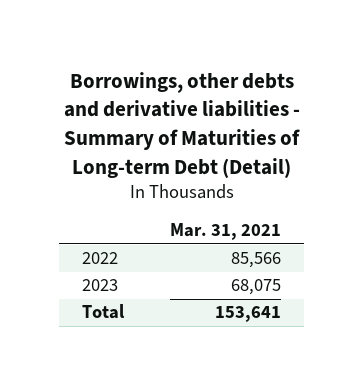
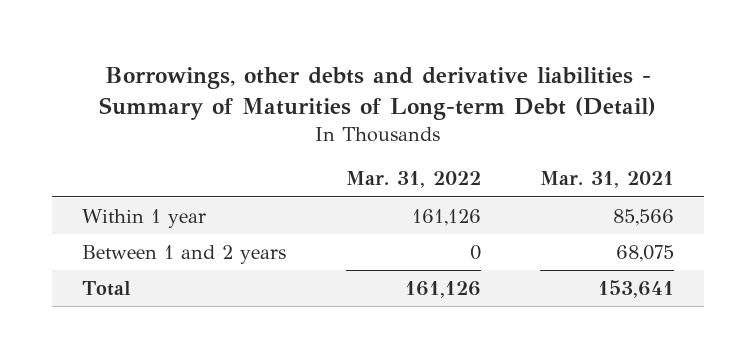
none -> [345,171,481,189] Mar. 31, 2022
[82,252,119,265] 2022 -> [81,208,206,228] Within 1 year
[82,279,119,292] 2023 -> [81,244,286,264] Between 1 and 2 years

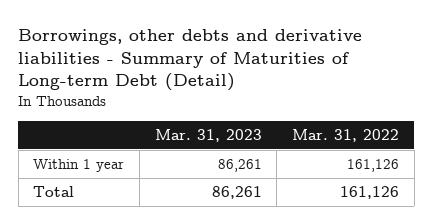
[540,171,675,189] Mar. 31, 2021 -> none
none -> [154,128,262,142] Mar. 31, 2023
[81,244,286,264] Between 1 and 2 years -> none

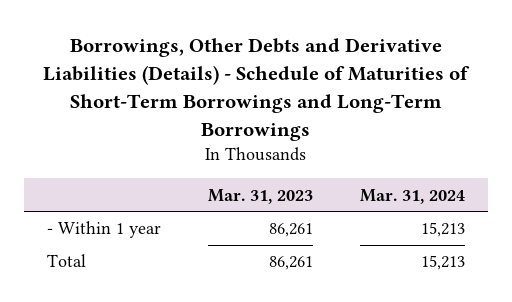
[18,28,363,92] Borrowings, other debts and derivative liabilities - Summary of Maturities of Long-term Debt (Detail) -> [43,37,471,141] Borrowings, Other Debts and Derivative Liabilities (Details) - Schedule of Maturities of Short-Term Borrowings and Long-Term Borrowings
[291,128,399,142] Mar. 31, 2022 -> none
none -> [359,188,465,204] Mar. 31, 2024
[33,159,125,173] Within 1 year -> [47,221,162,239] - Within 1 year

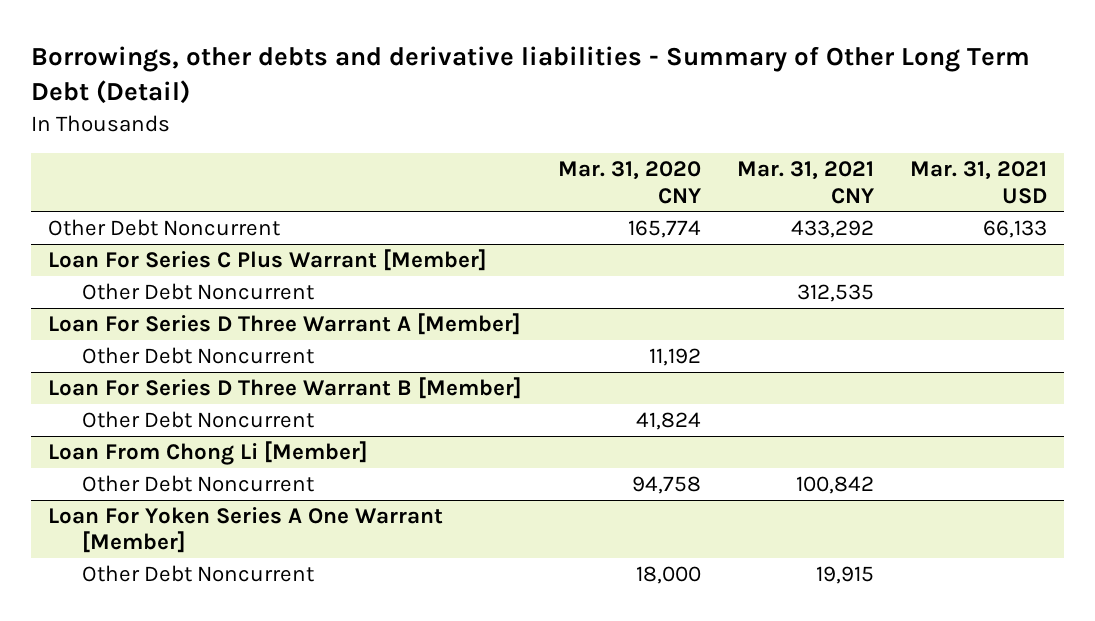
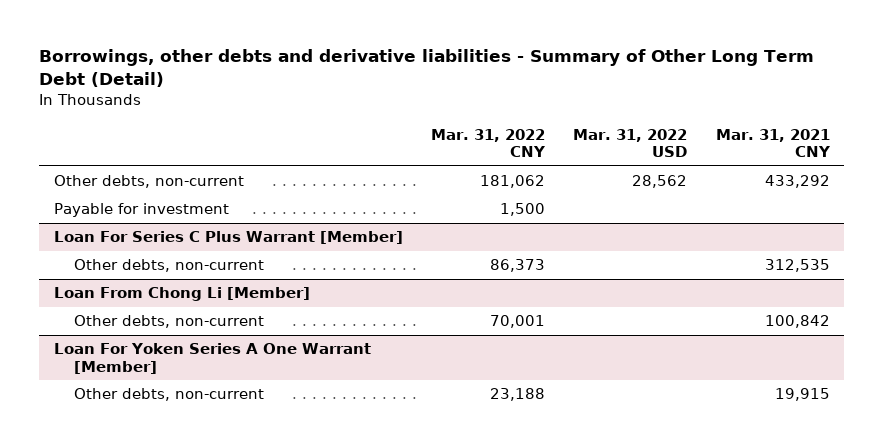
[558,161,703,204] Mar. 31, 2020 CNY -> none
[909,161,1047,204] Mar. 31, 2021 USD -> none
none -> [431,128,547,157] Mar. 31, 2022 CNY
none -> [573,128,688,157] Mar. 31, 2022 USD
[48,218,281,236] Other Debt Noncurrent -> [53,175,244,189] Other debts, non-current
none -> [53,203,229,218] Payable for investment
[48,312,522,335] Loan For Series D Three Warrant A [Member] -> none
[81,346,314,364] Other Debt Noncurrent -> none
[48,376,523,399] Loan For Series D Three Warrant B [Member] -> none
[81,410,314,428] Other Debt Noncurrent -> none
[81,282,314,300] Other Debt Noncurrent -> [73,259,264,273] Other debts, non-current
[81,474,314,492] Other Debt Noncurrent -> [73,315,264,329] Other debts, non-current
[81,564,314,582] Other Debt Noncurrent -> [73,388,264,402] Other debts, non-current

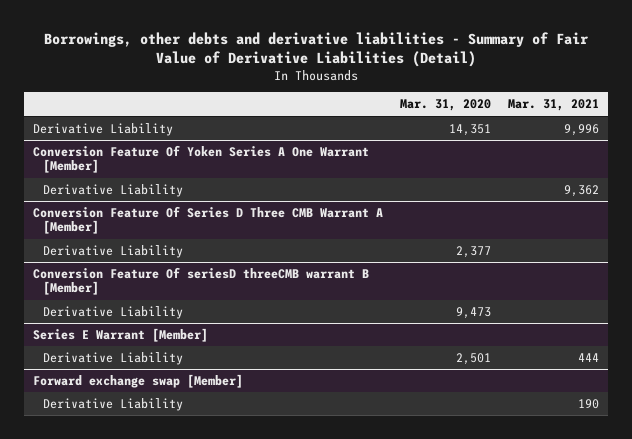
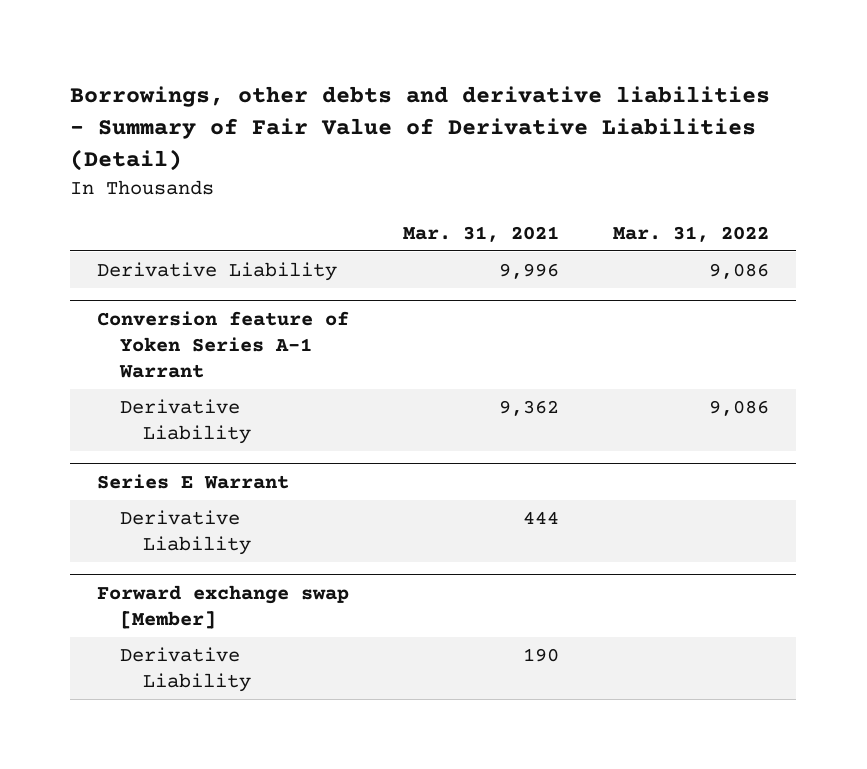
[399,99,491,112] Mar. 31, 2020 -> none
none -> [613,225,770,242] Mar. 31, 2022
[32,144,369,174] Conversion Feature Of Yoken Series A One Warrant [Member] -> [97,310,350,378] Conversion feature of Yoken Series A-1 Warrant
[32,205,383,235] Conversion Feature Of Series D Three CMB Warrant A [Member] -> none
[42,244,183,258] Derivative Liability -> none
[32,266,369,296] Conversion Feature Of seriesD threeCMB warrant B [Member] -> none
[42,305,183,319] Derivative Liability -> none
[32,327,208,342] Series E Warrant [Member] -> [97,473,290,489] Series E Warrant

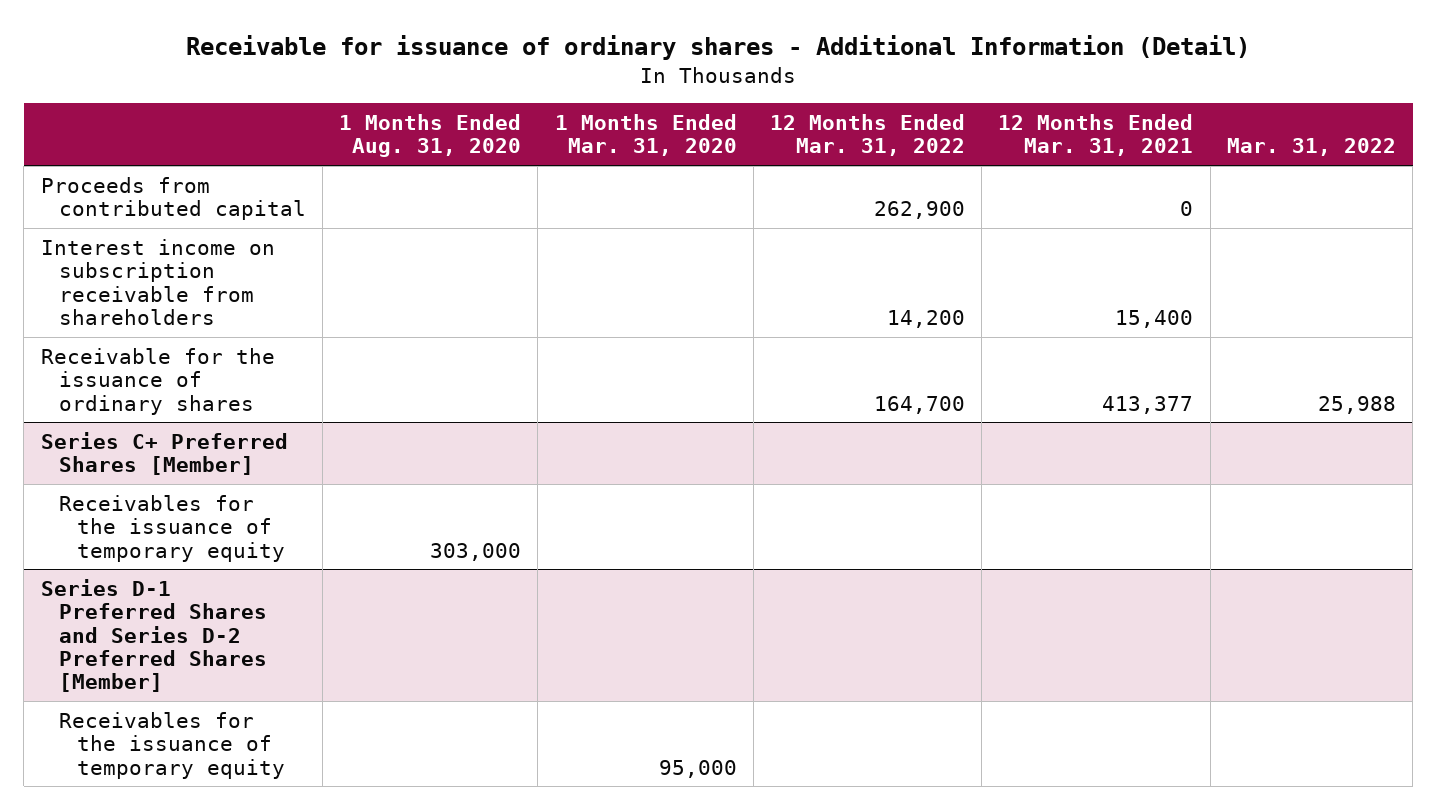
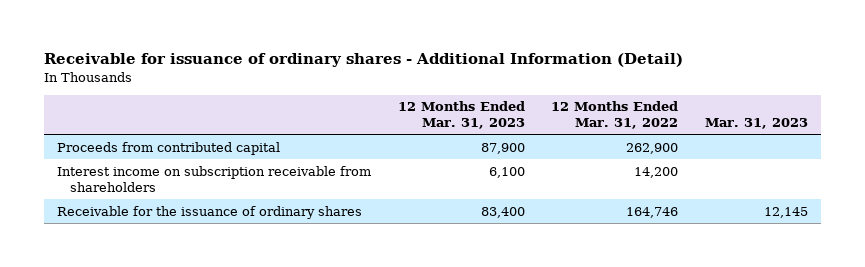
[339,113,522,158] 1 Months Ended Aug. 31, 2020 -> none
[554,113,737,157] 1 Months Ended Mar. 31, 2020 -> none
[998,113,1194,157] 12 Months Ended Mar. 31, 2021 -> none
[1226,138,1396,157] Mar. 31, 2022 -> none
none -> [397,101,525,130] 12 Months Ended Mar. 31, 2023
none -> [704,118,808,130] Mar. 31, 2023
[40,431,288,476] Series C+ Preferred Shares [Member] -> none
[58,494,285,562] Receivables for the issuance of temporary equity -> none
[40,578,267,693] Series D-1 Preferred Shares and Series D-2 Preferred Shares [Member] -> none
[58,711,285,779] Receivables for the issuance of temporary equity -> none
[873,395,965,414] 164,700 -> [626,206,679,218] 164,746

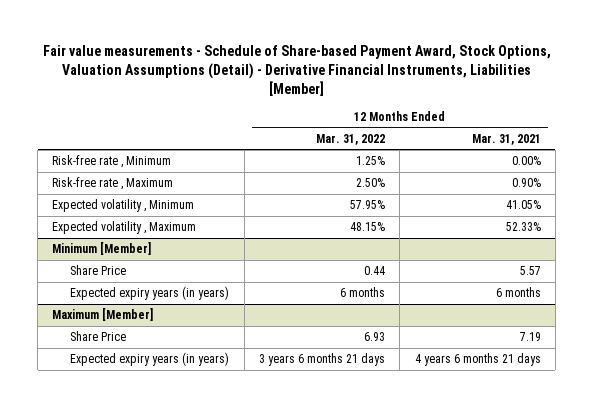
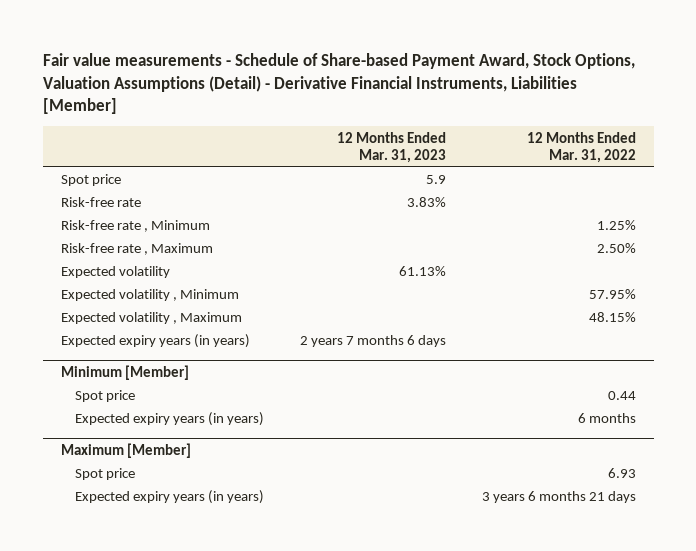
[471,133,541,145] Mar. 31, 2021 -> none
none -> [336,131,446,163] 12 Months Ended Mar. 31, 2023
none -> [60,174,121,187] Spot price
none -> [60,197,141,208] Risk-free rate
none -> [60,266,170,279] Expected volatility
none -> [60,334,250,349] Expected expiry years (in years)
[70,265,127,276] Share Price -> [74,390,135,403] Spot price
[70,331,127,342] Share Price -> [74,468,135,481] Spot price

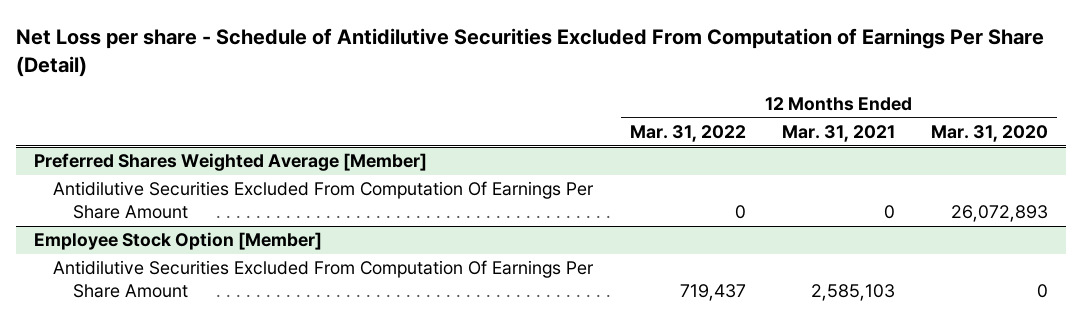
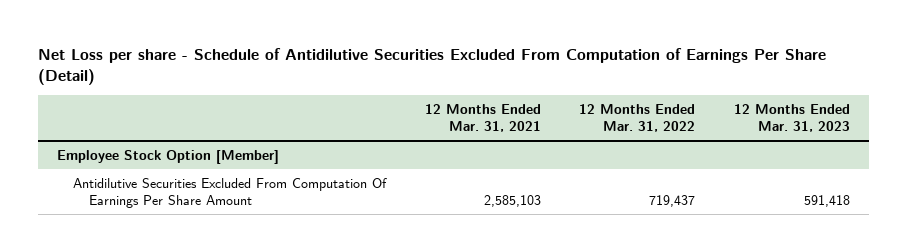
[931,125,1049,143] Mar. 31, 2020 -> none
none -> [734,103,851,133] 12 Months Ended Mar. 31, 2023
[34,153,428,172] Preferred Shares Weighted Average [Member] -> none
[53,181,595,220] Antidilutive Securities Excluded From Computation Of Earnings Per Share Amount -> none

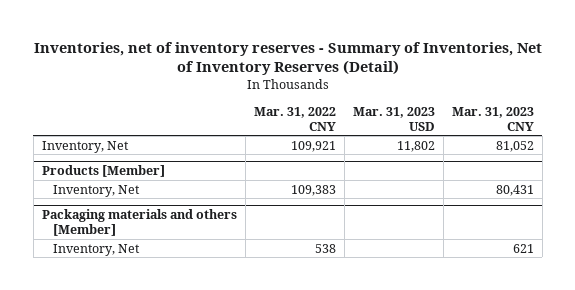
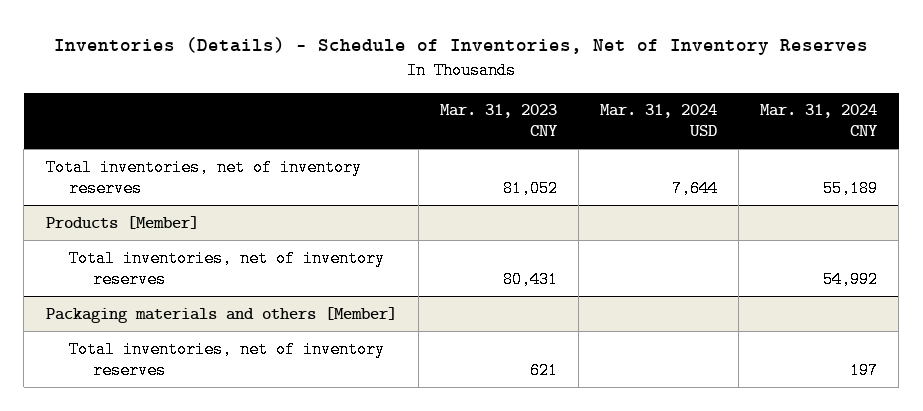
[33,41,542,76] Inventories, net of inventory reserves - Summary of Inventories, Net of Inventory Reserves (Detail) -> [54,37,869,56] Inventories (Details) - Schedule of Inventories, Net of Inventory Reserves
[253,106,336,131] Mar. 31, 2022 CNY -> none
[352,106,435,131] Mar. 31, 2023 USD -> none
none -> [599,104,717,137] Mar. 31, 2024 USD
none -> [760,104,879,137] Mar. 31, 2024 CNY
[41,140,129,153] Inventory, Net -> [45,158,362,197] Total inventories, net of inventory reserves
[52,184,140,197] Inventory, Net -> [69,249,386,288] Total inventories, net of inventory reserves
[52,243,140,256] Inventory, Net -> [69,340,386,379] Total inventories, net of inventory reserves

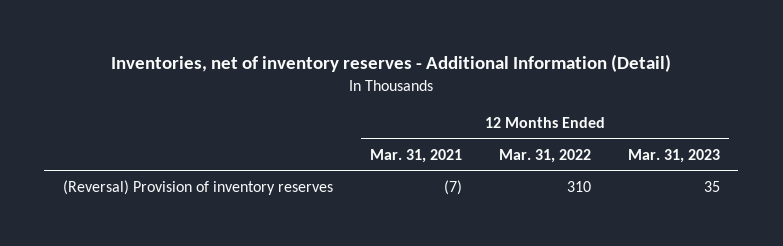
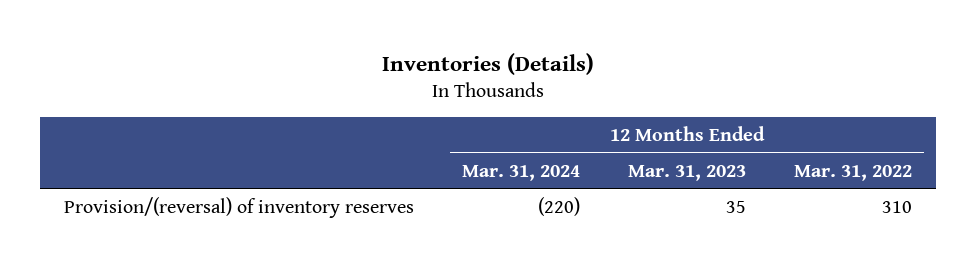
[111,54,672,73] Inventories, net of inventory reserves - Additional Information (Detail) -> [382,52,595,75] Inventories (Details)
[369,148,462,163] Mar. 31, 2021 -> none
none -> [462,164,581,181] Mar. 31, 2024
[62,179,333,195] (Reversal) Provision of inventory reserves -> [63,196,414,218] Provision/(reversal) of inventory reserves

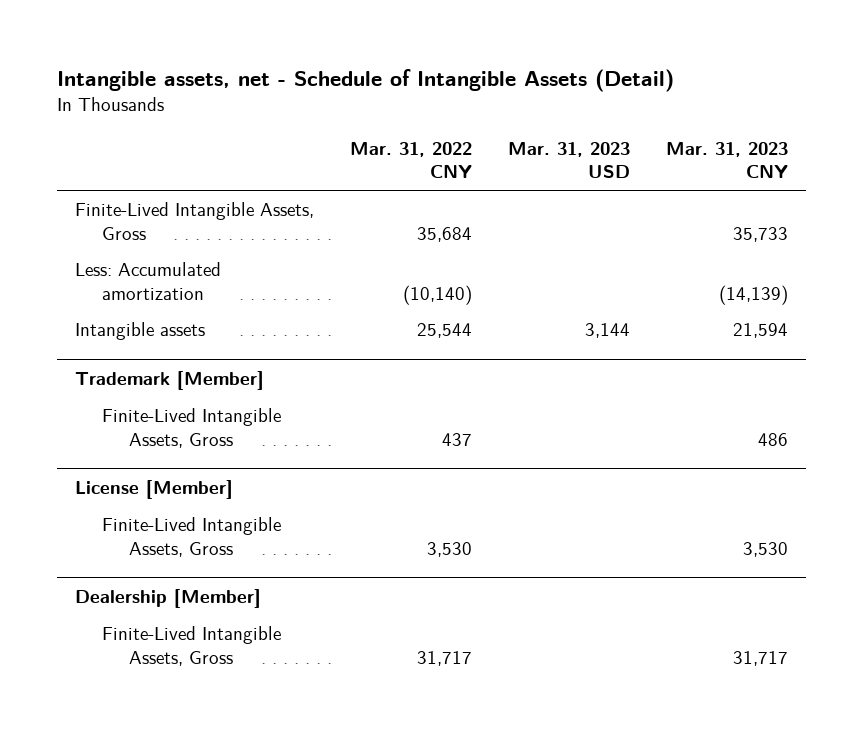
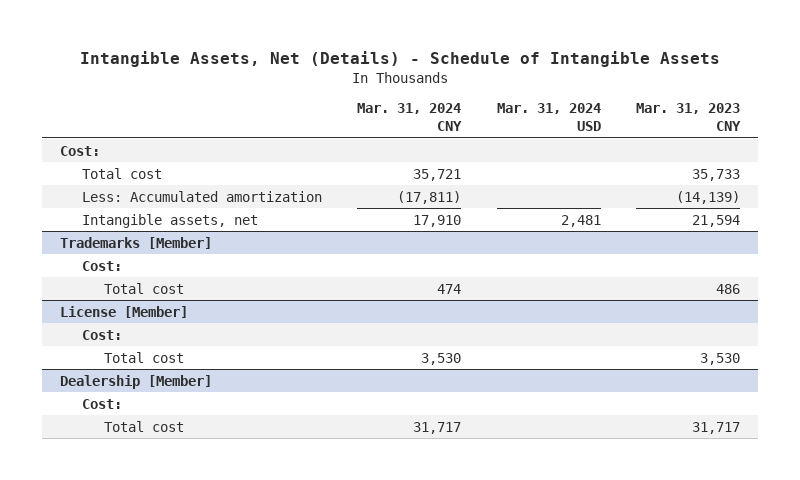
[56,68,674,92] Intangible assets, net - Schedule of Intangible Assets (Detail) -> [80,50,721,67] Intangible Assets, Net (Details) - Schedule of Intangible Assets
[349,141,472,179] Mar. 31, 2022 CNY -> none
[507,141,630,179] Mar. 31, 2023 USD -> none
none -> [357,103,463,131] Mar. 31, 2024 CNY
none -> [496,103,601,131] Mar. 31, 2024 USD
none -> [60,145,101,156] Cost:
[74,201,314,240] Finite-Lived Intangible Assets, Gross -> [82,167,163,179] Total cost
[74,321,205,340] Intangible assets -> [82,213,259,228] Intangible assets, net
[74,370,264,390] Trademark [Member] -> [60,236,213,249] Trademarks [Member]
none -> [82,260,123,271] Cost:
[101,407,281,448] Finite-Lived Intangible Assets, Gross -> [104,282,185,294] Total cost
none -> [82,329,123,340] Cost:
[101,516,281,557] Finite-Lived Intangible Assets, Gross -> [104,351,185,363] Total cost
none -> [82,398,123,409] Cost:
[101,625,281,666] Finite-Lived Intangible Assets, Gross -> [104,420,185,432] Total cost

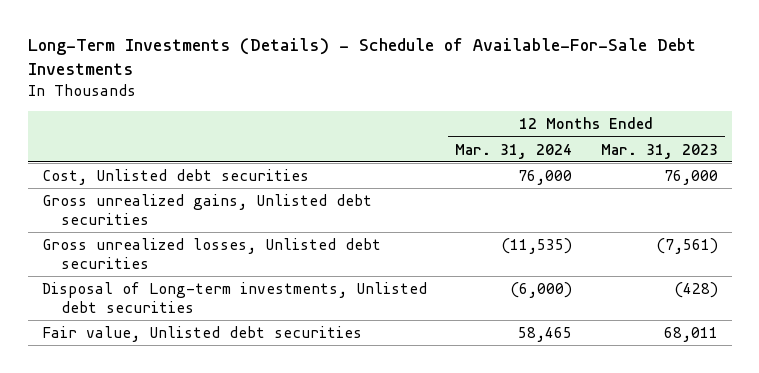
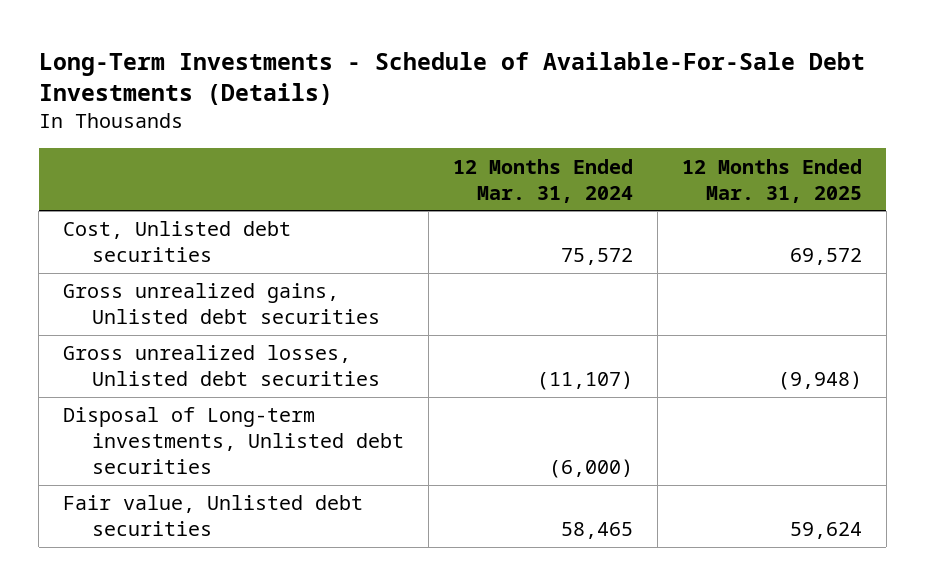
[27,38,696,76] Long-Term Investments (Details) - Schedule of Available-For-Sale Debt Investments -> [38,52,865,106] Long-Term Investments - Schedule of Available-For-Sale Debt Investments (Details)
[600,143,718,159] Mar. 31, 2023 -> none
none -> [681,158,862,203] 12 Months Ended Mar. 31, 2025
[518,169,573,185] 76,000 -> [561,248,634,266] 75,572
[501,237,573,254] (11,535) -> [537,371,634,391] (11,107)

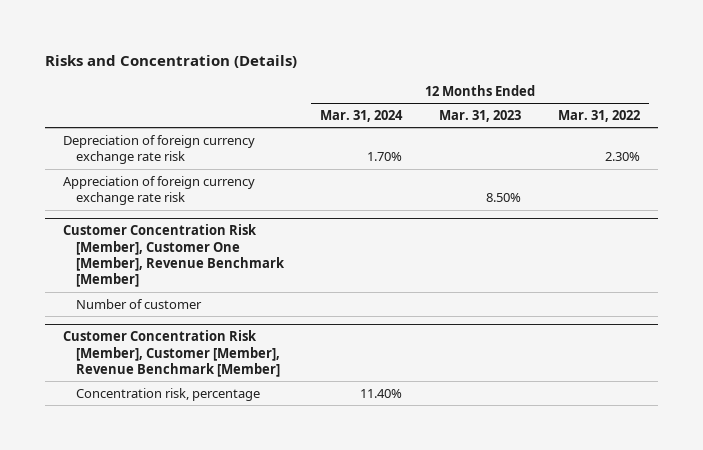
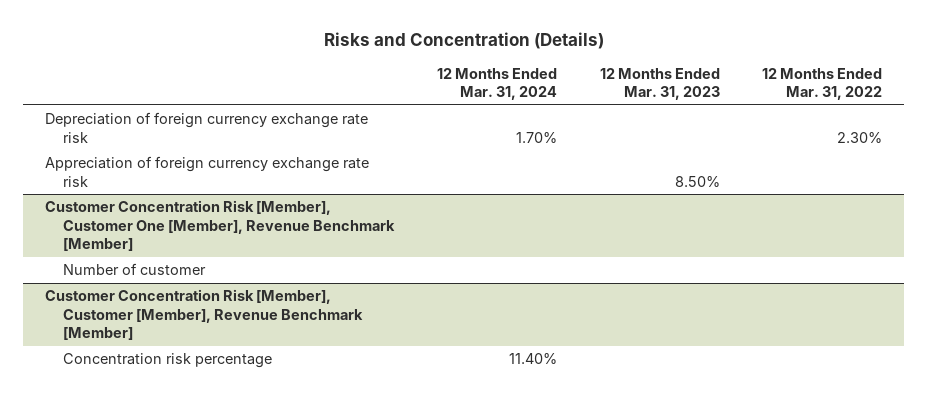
[75,387,260,401] Concentration risk, percentage -> [62,353,272,369] Concentration risk percentage

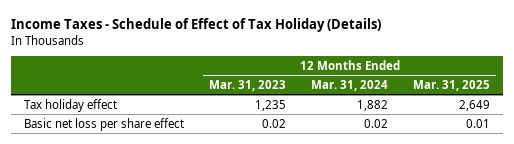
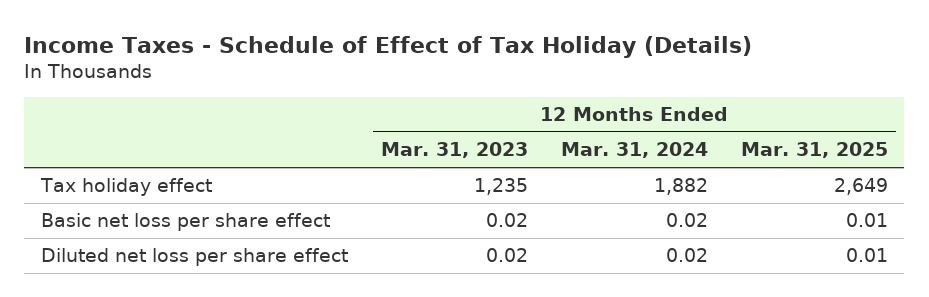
none -> [40,248,348,267] Diluted net loss per share effect

